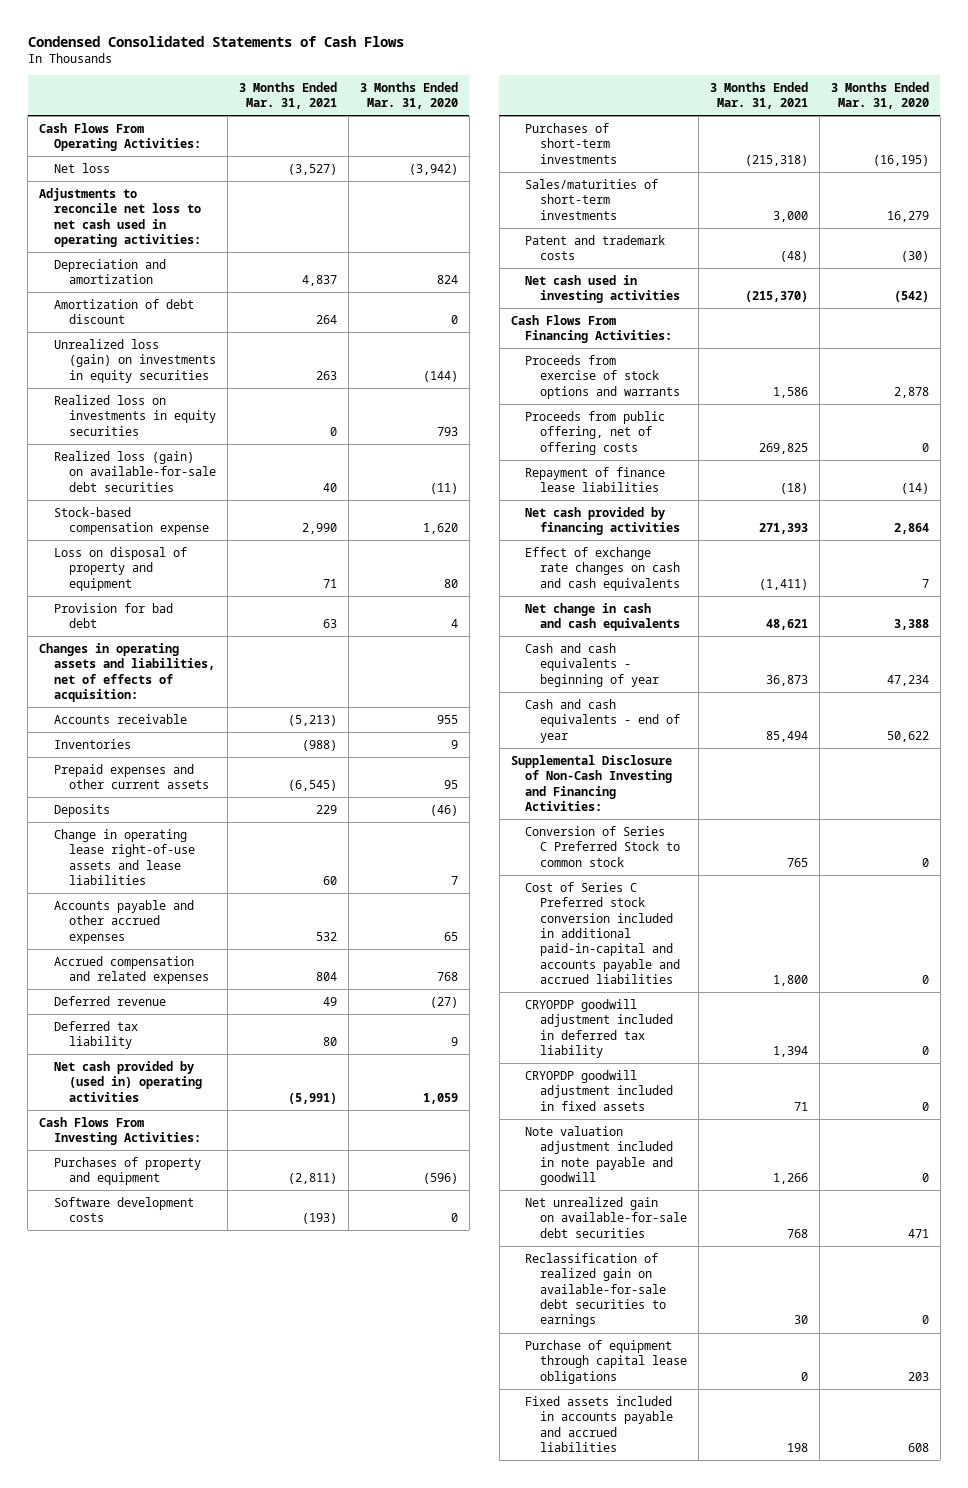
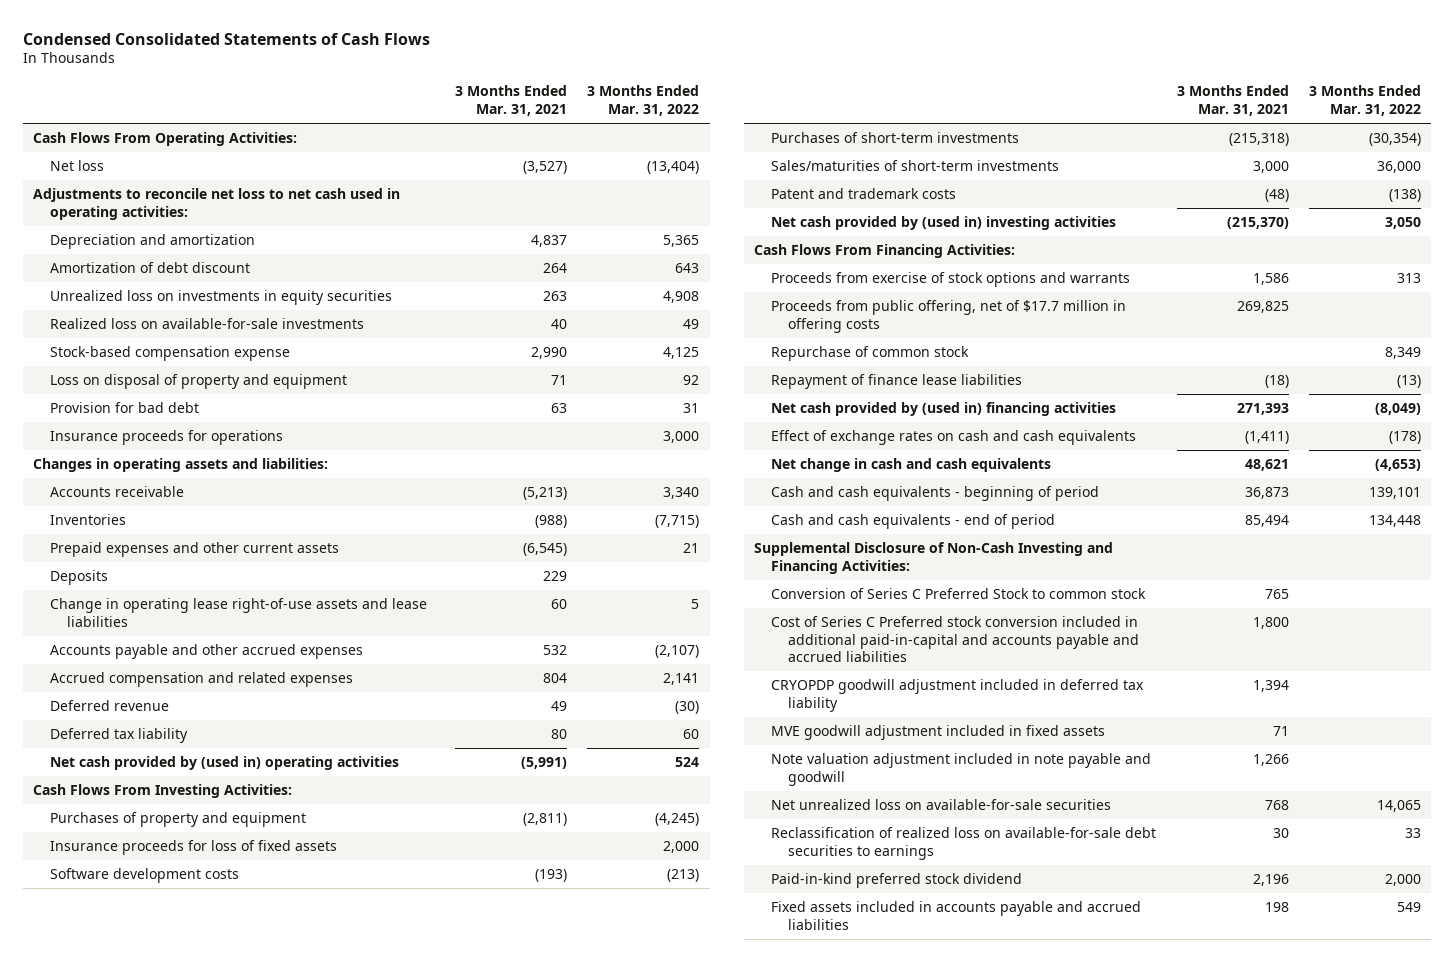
[359,81,458,109] 3 Months Ended Mar. 31, 2020 -> none
none -> [587,85,700,116] 3 Months Ended Mar. 31, 2022
[54,450,217,492] Realized loss (gain) on available-for-sale debt securities -> none
[54,338,217,383] Unrealized loss (gain) on investments in equity securities -> [50,290,393,306] Unrealized loss on investments in equity securities
[54,394,217,436] Realized loss on investments in equity securities -> [50,318,365,330] Realized loss on available-for-sale investments
[329,426,337,436] 0 -> [551,319,568,330] 40
none -> [50,430,284,446] Insurance proceeds for operations
[39,642,216,703] Changes in operating assets and liabilities, net of effects of acquisition: -> [33,458,329,473] Changes in operating assets and liabilities:
none -> [50,840,338,856] Insurance proceeds for loss of fixed assets
[525,274,681,304] Net cash used in investing activities -> [771,216,1117,231] Net cash provided by (used in) investing activities
[525,410,666,455] Proceeds from public offering, net of offering costs -> [771,300,1127,333] Proceeds from public offering, net of $17.7 million in offering costs
none -> [771,346,970,362] Repurchase of common stock
[525,506,681,536] Net cash provided by financing activities -> [771,402,1117,417] Net cash provided by (used in) financing activities
[525,546,681,591] Effect of exchange rate changes on cash and cash equivalents -> [771,430,1137,446] Effect of exchange rates on cash and cash equivalents
[525,642,660,687] Cash and cash equivalents - beginning of year -> [771,486,1100,502] Cash and cash equivalents - beginning of period
[525,698,681,743] Cash and cash equivalents - end of year -> [771,514,1056,530] Cash and cash equivalents - end of period
[525,1069,674,1111] CRYOPDP goodwill adjustment included in fixed assets -> [771,725,1106,741] MVE goodwill adjustment included in fixed assets
[525,1339,688,1384] Purchase of equipment through capital lease obligations -> none
[525,1196,688,1238] Net unrealized gain on available-for-sale debt securities -> [771,799,1112,811] Net unrealized loss on available-for-sale securities
[525,1252,667,1328] Reclassification of realized gain on available-for-sale debt securities to earnings -> [771,827,1157,860] Reclassification of realized loss on available-for-sale debt securities to earnings
none -> [771,873,1023,889] Paid-in-kind preferred stock dividend

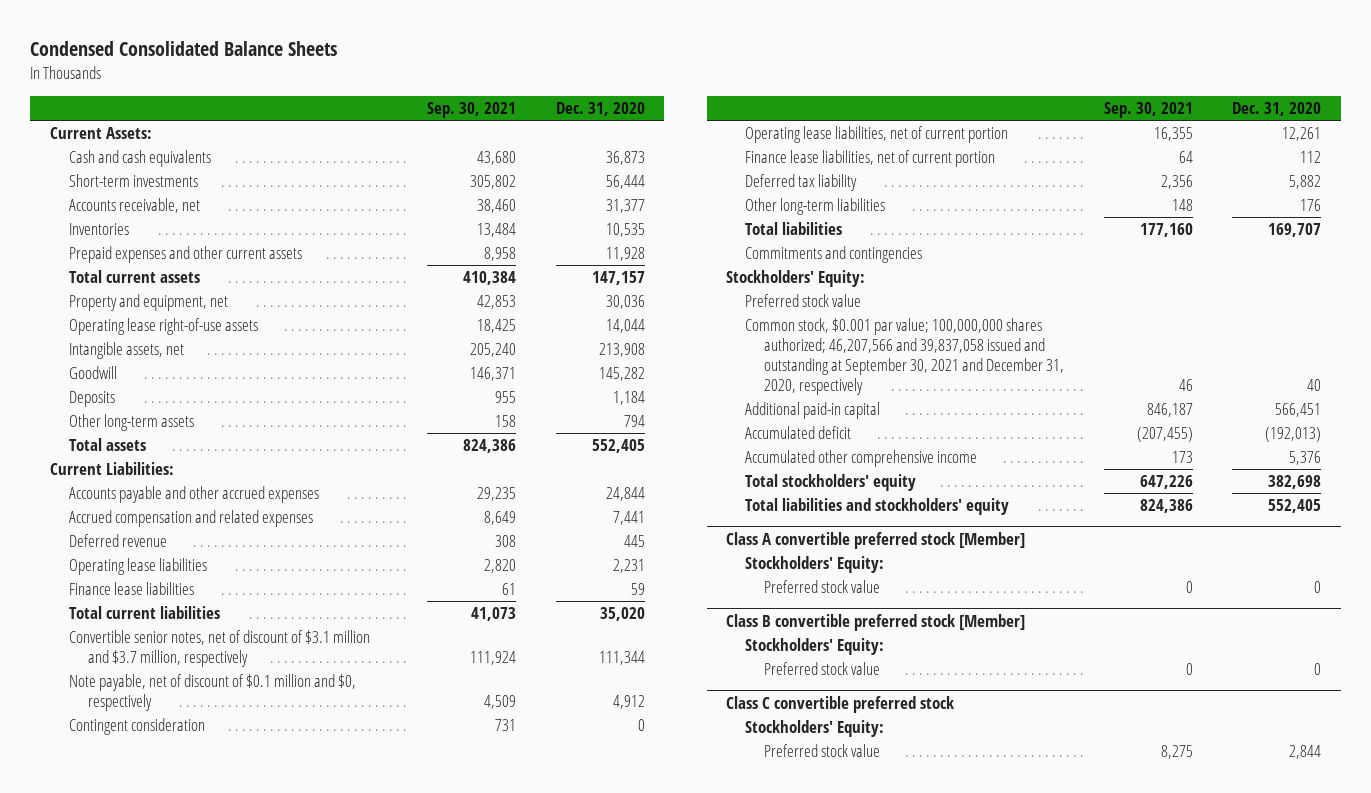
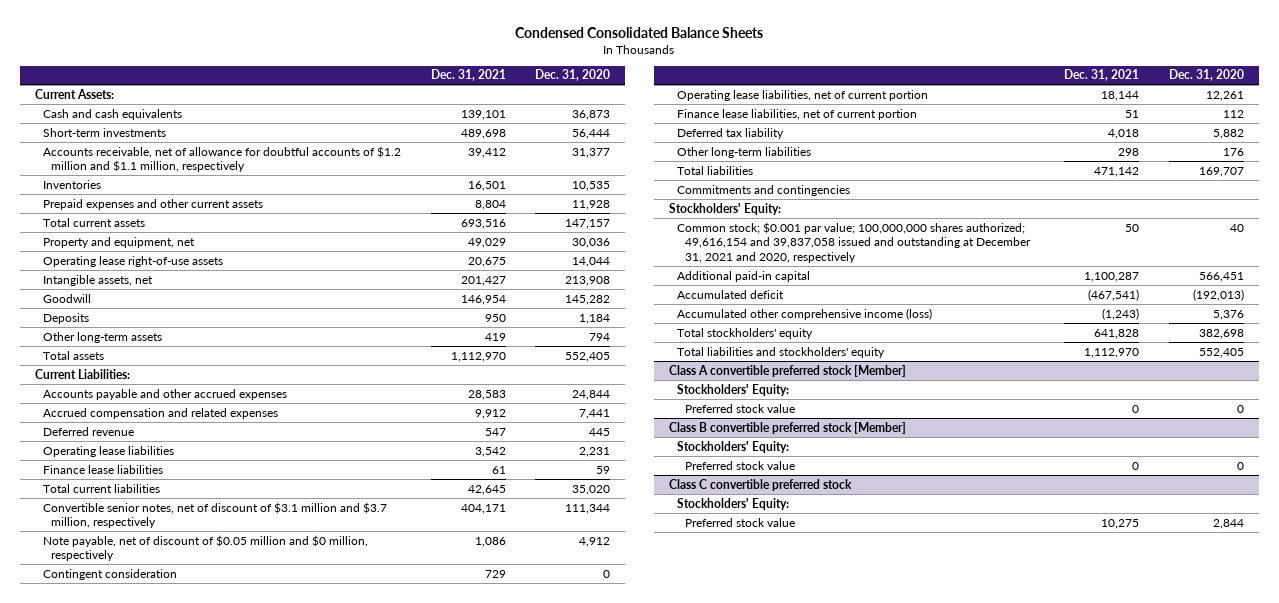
[427,102,517,119] Sep. 30, 2021 -> none
none -> [430,69,506,82] Dec. 31, 2021
[68,198,200,214] Accounts receivable, net -> [43,145,402,173] Accounts receivable, net of allowance for doubtful accounts of $1.2 million and $1.1 million, respectively
[68,674,356,711] Note payable, net of discount of $0.1 million and $0, respectively -> [43,534,369,562] Note payable, net of discount of $0.05 million and $0 million, respectively
[745,294,862,308] Preferred stock value -> none
[745,318,1065,395] Common stock, $0.001 par value; 100,000,000 shares authorized; 46,207,566 and 39,837,058 issued and outstanding at September 30, 2021 and December 31, 2020, respectively -> [676,221,1032,263] Common stock; $0.001 par value; 100,000,000 shares authorized; 49,616,154 and 39,837,058 issued and outstanding at December 31, 2021 and 2020, respectively
[745,450,978,468] Accumulated other comprehensive income -> [676,307,932,320] Accumulated other comprehensive income (loss)

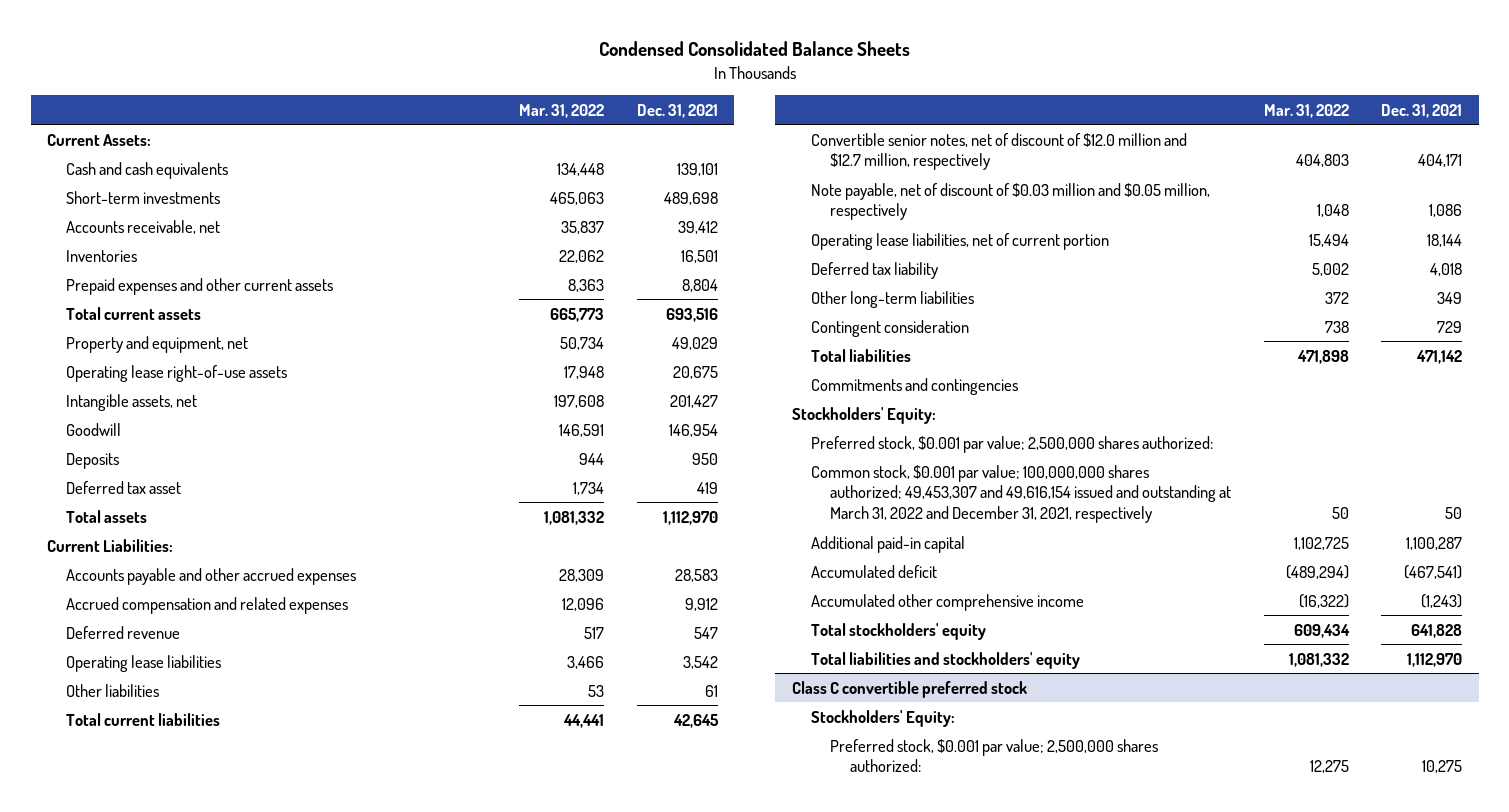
[535,69,611,82] Dec. 31, 2020 -> none
none -> [519,103,605,118] Mar. 31, 2022
[43,145,402,173] Accounts receivable, net of allowance for doubtful accounts of $1.2 million and $1.1 million, respectively -> [66,219,221,234] Accounts receivable, net
[43,331,163,343] Other long-term assets -> [66,480,182,494] Deferred tax asset
[43,464,164,474] Finance lease liabilities -> none
none -> [66,683,160,697] Other liabilities
[43,501,388,529] Convertible senior notes, net of discount of $3.1 million and $3.7 million, respectively -> [810,132,1187,171] Convertible senior notes, net of discount of $12.0 million and $12.7 million, respectively
[43,534,369,562] Note payable, net of discount of $0.05 million and $0 million, respectively -> [810,182,1210,221] Note payable, net of discount of $0.03 million and $0.05 million, respectively
[676,108,917,120] Finance lease liabilities, net of current portion -> none
[1118,147,1140,156] 298 -> [1437,291,1463,304] 349
[43,568,178,580] Contingent consideration -> [810,319,969,337] Contingent consideration
none -> [810,435,1213,453] Preferred stock, $0.001 par value; 2,500,000 shares authorized:
[676,221,1032,263] Common stock; $0.001 par value; 100,000,000 shares authorized; 49,616,154 and 39,837,058 issued and outstanding at December 31, 2021 and 2020, respectively -> [810,464,1232,524] Common stock, $0.001 par value; 100,000,000 shares authorized; 49,453,307 and 49,616,154 issued and outstanding at March 31, 2022 and December 31, 2021, respectively
[676,307,932,320] Accumulated other comprehensive income (loss) -> [810,593,1084,611] Accumulated other comprehensive income
[668,364,906,377] Class A convertible preferred stock [Member] -> none
[676,383,789,396] Stockholders' Equity: -> none
[685,403,796,413] Preferred stock value -> none
[668,421,906,434] Class B convertible preferred stock [Member] -> none
[676,440,789,453] Stockholders' Equity: -> none
[685,460,796,470] Preferred stock value -> none
[685,517,796,527] Preferred stock value -> [830,738,1159,773] Preferred stock, $0.001 par value; 2,500,000 shares authorized:

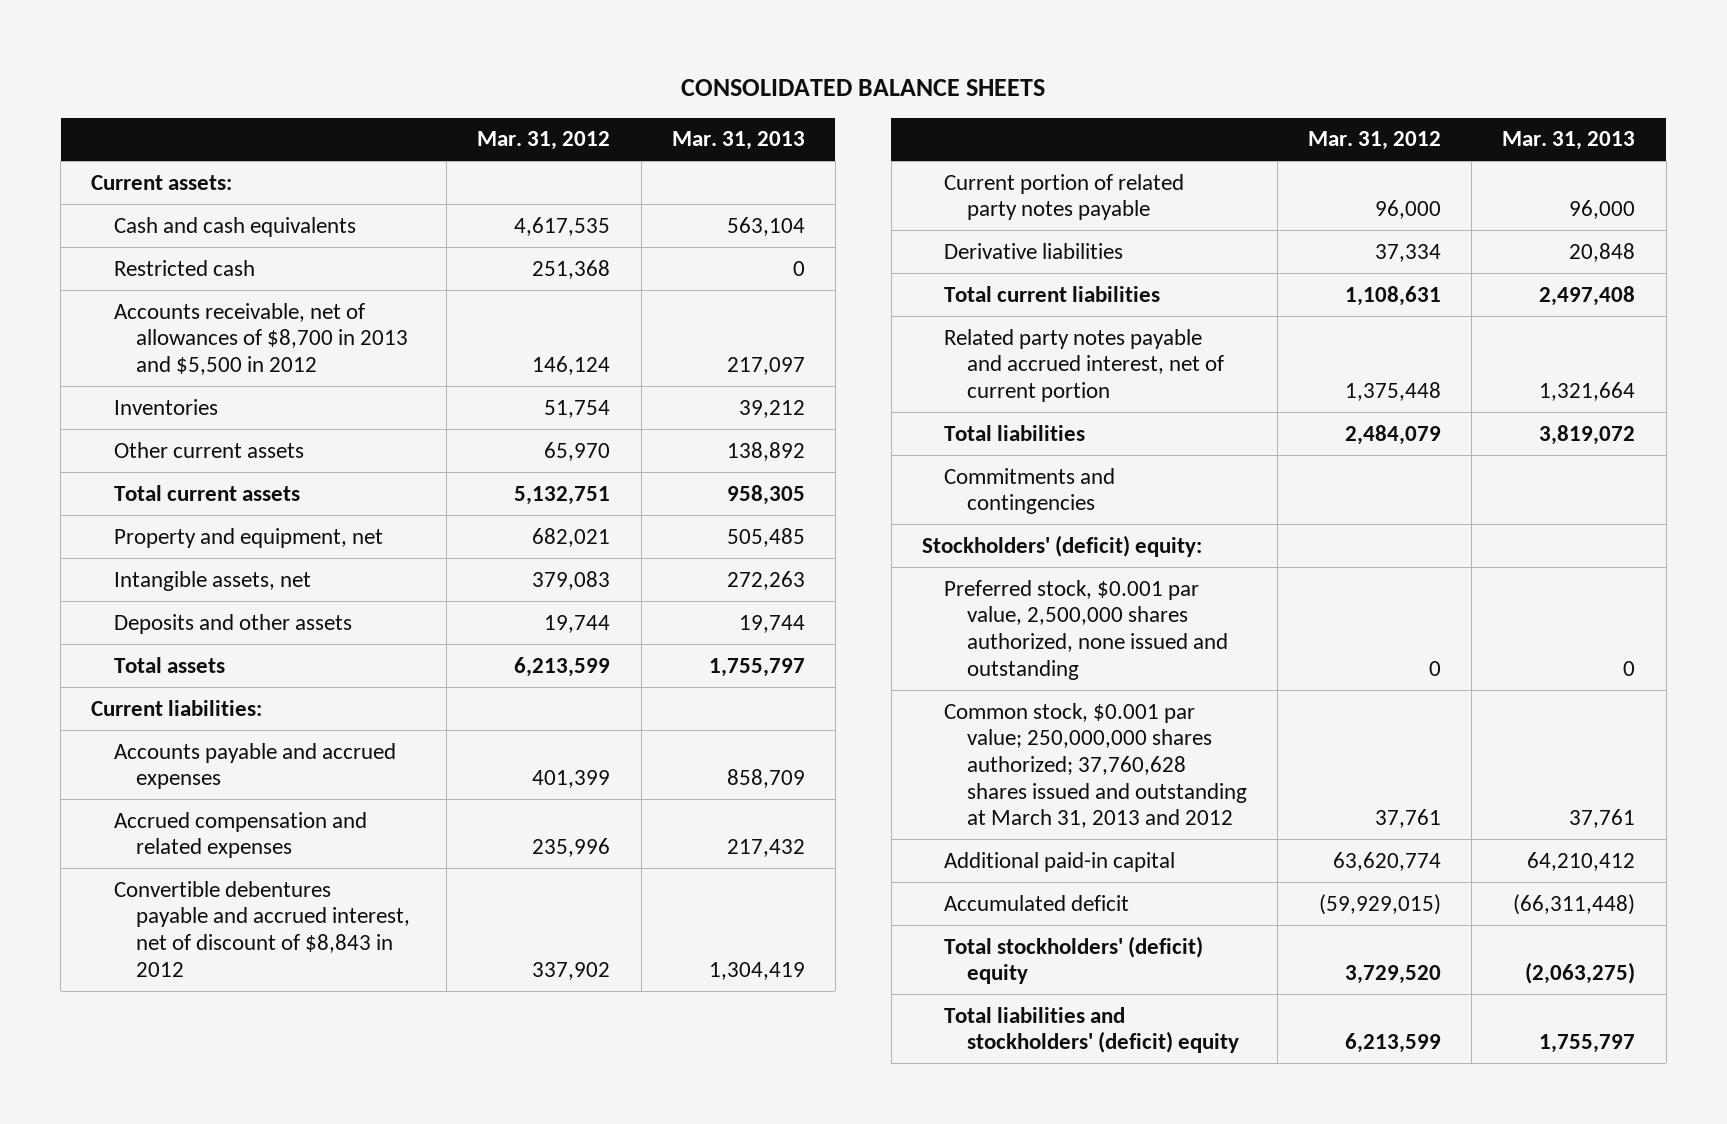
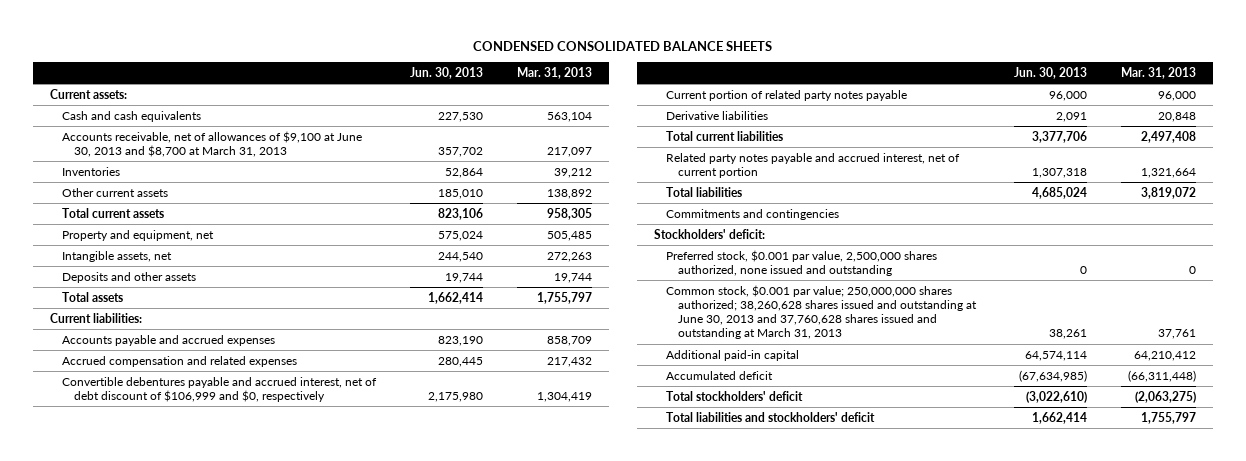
[681,78,1046,96] CONSOLIDATED BALANCE SHEETS -> [472,40,772,51] CONDENSED CONSOLIDATED BALANCE SHEETS
[477,131,611,151] Mar. 31, 2012 -> none
none -> [409,66,483,79] Jun. 30, 2013
[113,259,255,276] Restricted cash -> none
[113,302,409,375] Accounts receivable, net of allowances of $8,700 in 2013 and $5,500 in 2012 -> [61,130,362,157] Accounts receivable, net of allowances of $9,100 at June 30, 2013 and $8,700 at March 31, 2013
[113,880,411,977] Convertible debentures payable and accrued interest, net of discount of $8,843 in 2012 -> [61,376,377,402] Convertible debentures payable and accrued interest, net of debt discount of $106,999 and $0, respectively
[922,534,1203,557] Stockholders' (deficit) equity: -> [654,228,766,239] Stockholders' deficit:
[944,702,1247,829] Common stock, $0.001 par value; 250,000,000 shares authorized; 37,760,628 shares issued and outstanding at March 31, 2013 and 2012 -> [665,284,977,339] Common stock, $0.001 par value; 250,000,000 shares authorized; 38,260,628 shares issued and outstanding at June 30, 2013 and 37,760,628 shares issued and outstanding at March 31, 2013
[944,935,1204,985] Total stockholders' (deficit) equity -> [665,390,803,401] Total stockholders' deficit
[944,1006,1239,1054] Total liabilities and stockholders' (deficit) equity -> [665,411,875,422] Total liabilities and stockholders' deficit

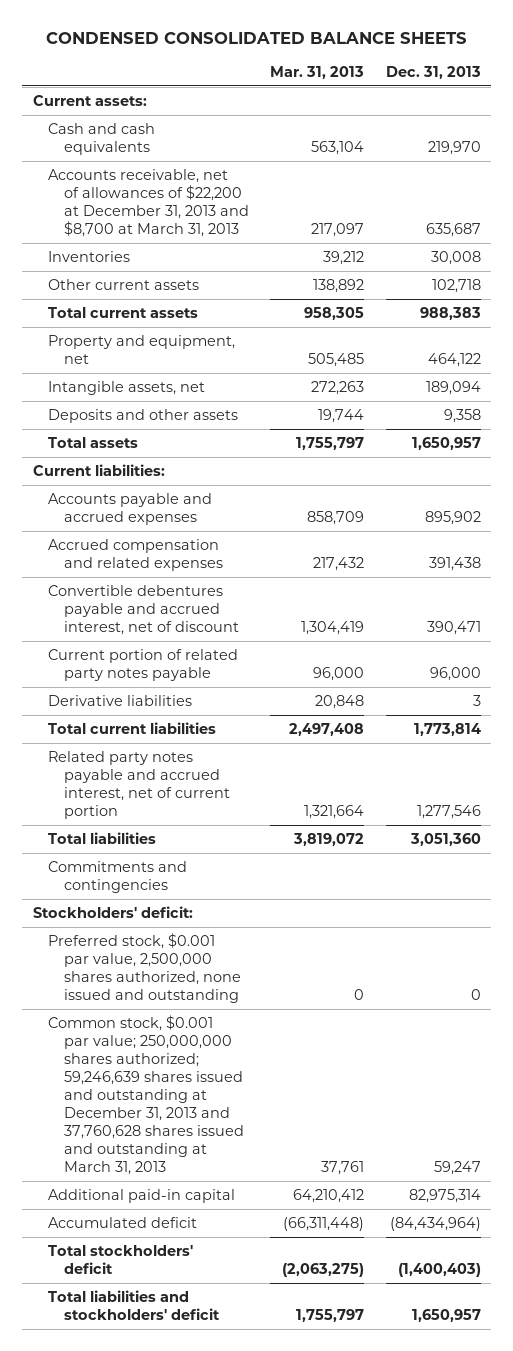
[409,66,483,79] Jun. 30, 2013 -> none
none -> [385,66,481,80] Dec. 31, 2013
[61,130,362,157] Accounts receivable, net of allowances of $9,100 at June 30, 2013 and $8,700 at March 31, 2013 -> [48,168,249,237] Accounts receivable, net of allowances of $22,200 at December 31, 2013 and $8,700 at March 31, 2013
[61,376,377,402] Convertible debentures payable and accrued interest, net of debt discount of $106,999 and $0, respectively -> [48,584,239,635] Convertible debentures payable and accrued interest, net of discount
[665,284,977,339] Common stock, $0.001 par value; 250,000,000 shares authorized; 38,260,628 shares issued and outstanding at June 30, 2013 and 37,760,628 shares issued and outstanding at March 31, 2013 -> [48,1014,244,1175] Common stock, $0.001 par value; 250,000,000 shares authorized; 59,246,639 shares issued and outstanding at December 31, 2013 and 37,760,628 shares issued and outstanding at March 31, 2013

